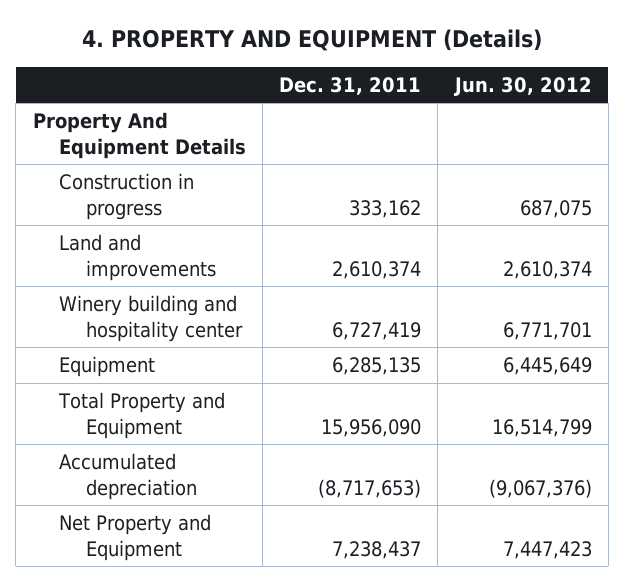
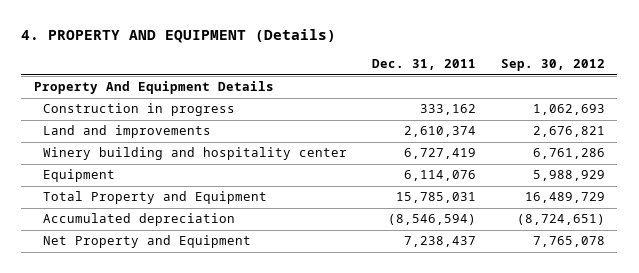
[453,76,592,96] Jun. 30, 2012 -> none
none -> [501,59,606,72] Sep. 30, 2012
[332,357,422,376] 6,285,135 -> [404,170,477,182] 6,114,076
[321,418,422,437] 15,956,090 -> [396,192,477,204] 15,785,031
[318,478,422,498] (8,717,653) -> [388,214,477,226] (8,546,594)

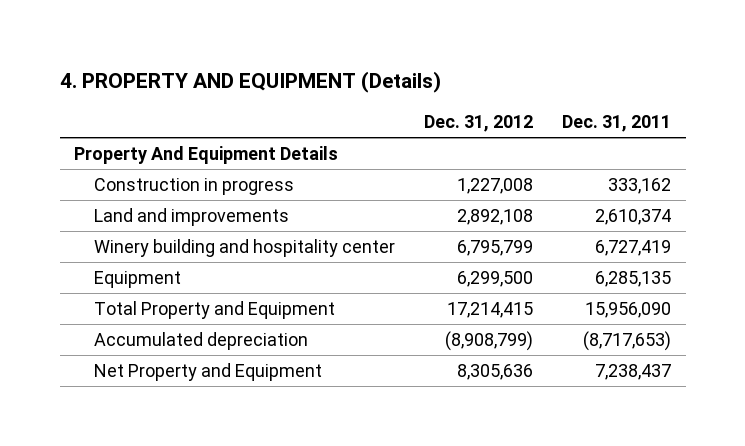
[501,59,606,72] Sep. 30, 2012 -> none
none -> [423,115,533,133] Dec. 31, 2012
[404,170,477,182] 6,114,076 -> [595,271,672,288] 6,285,135
[396,192,477,204] 15,785,031 -> [585,302,672,319] 15,956,090
[388,214,477,226] (8,546,594) -> [583,331,672,352] (8,717,653)

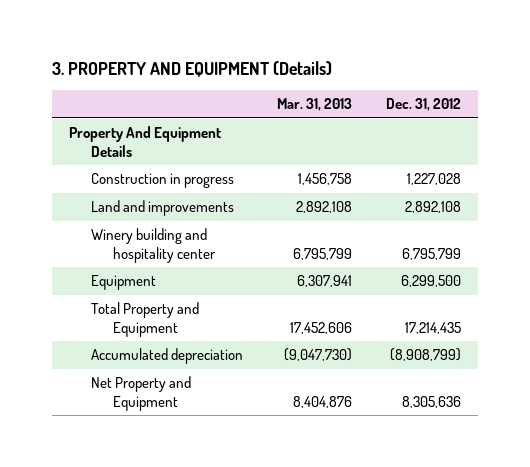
[59,70,441,93] 4. PROPERTY AND EQUIPMENT (Details) -> [51,61,332,78] 3. PROPERTY AND EQUIPMENT (Details)
[562,115,672,133] Dec. 31, 2011 -> none
none -> [277,98,353,112] Mar. 31, 2013
[456,178,533,195] 1,227,008 -> [407,173,462,186] 1,227,028
[446,302,533,319] 17,214,415 -> [405,322,462,335] 17,214,435

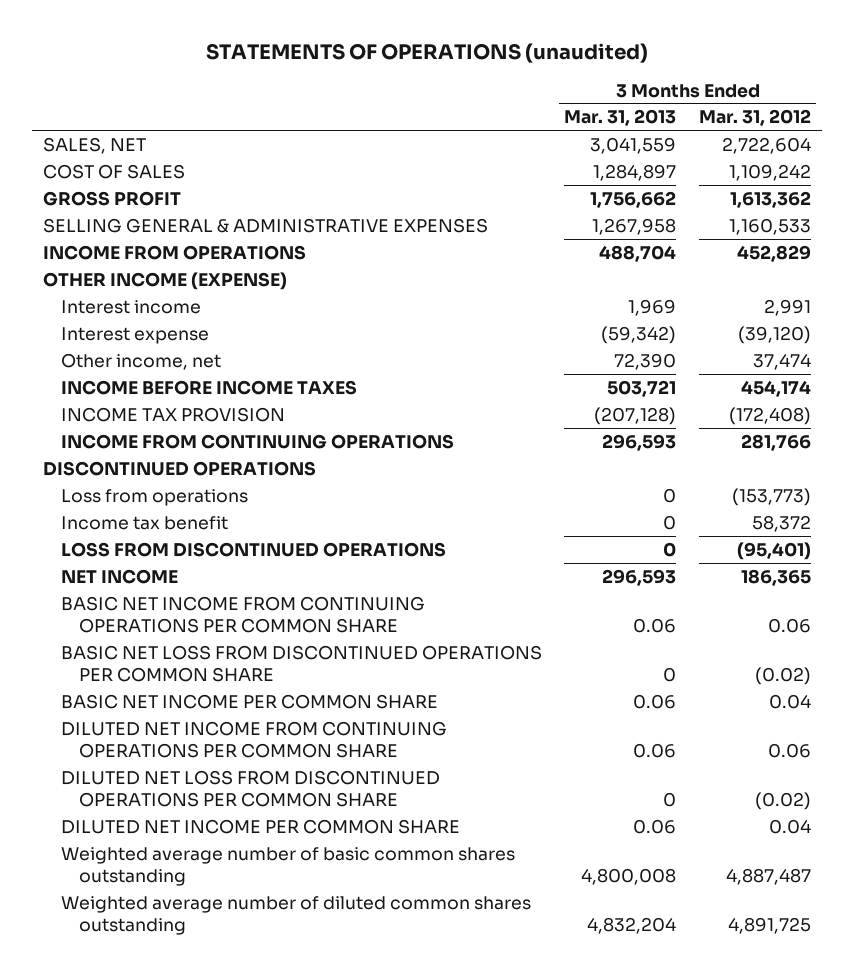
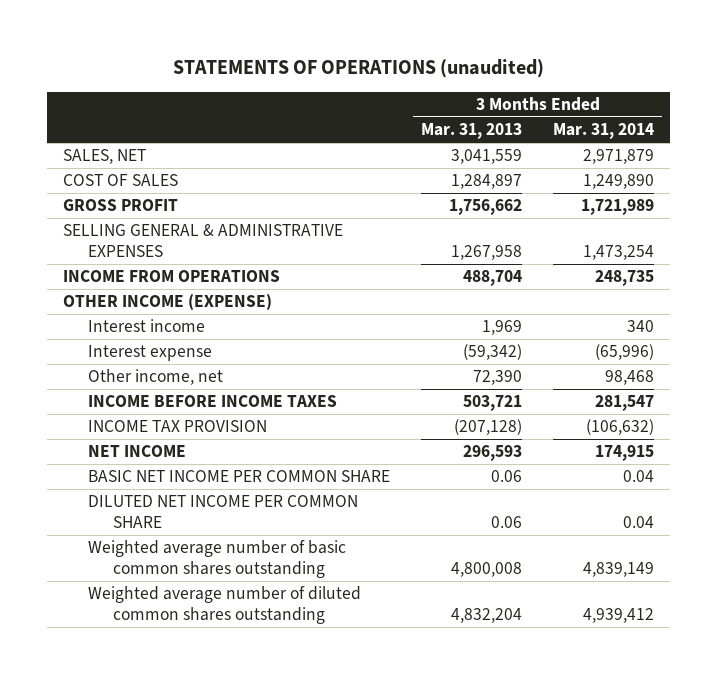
[698,109,811,127] Mar. 31, 2012 -> none
none -> [553,123,655,140] Mar. 31, 2014
[60,433,454,449] INCOME FROM CONTINUING OPERATIONS -> none
[43,460,317,476] DISCONTINUED OPERATIONS -> none
[60,488,248,506] Loss from operations -> none
[60,515,228,530] Income tax benefit -> none
[60,541,446,557] LOSS FROM DISCONTINUED OPERATIONS -> none
[60,595,425,634] BASIC NET INCOME FROM CONTINUING OPERATIONS PER COMMON SHARE -> none
[60,644,542,683] BASIC NET LOSS FROM DISCONTINUED OPERATIONS PER COMMON SHARE -> none
[60,720,447,759] DILUTED NET INCOME FROM CONTINUING OPERATIONS PER COMMON SHARE -> none
[60,769,440,808] DILUTED NET LOSS FROM DISCONTINUED OPERATIONS PER COMMON SHARE -> none

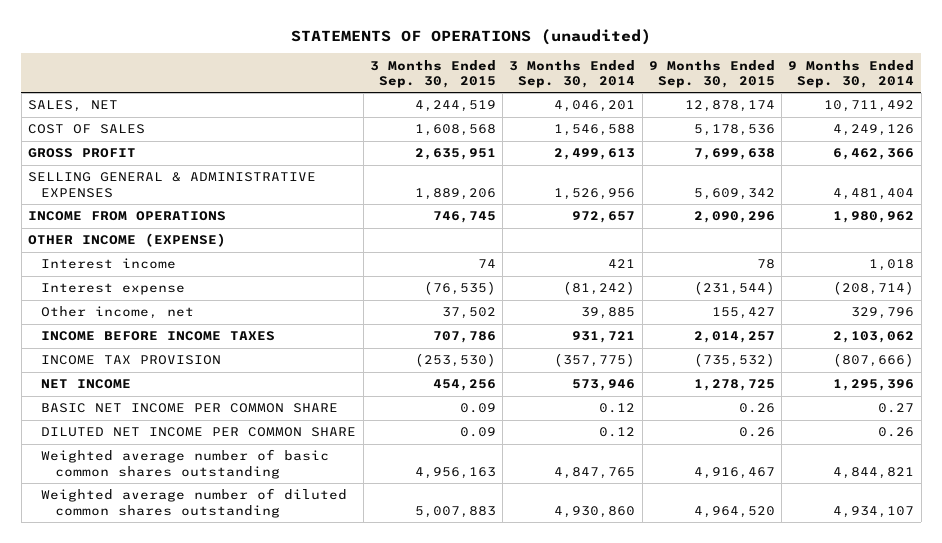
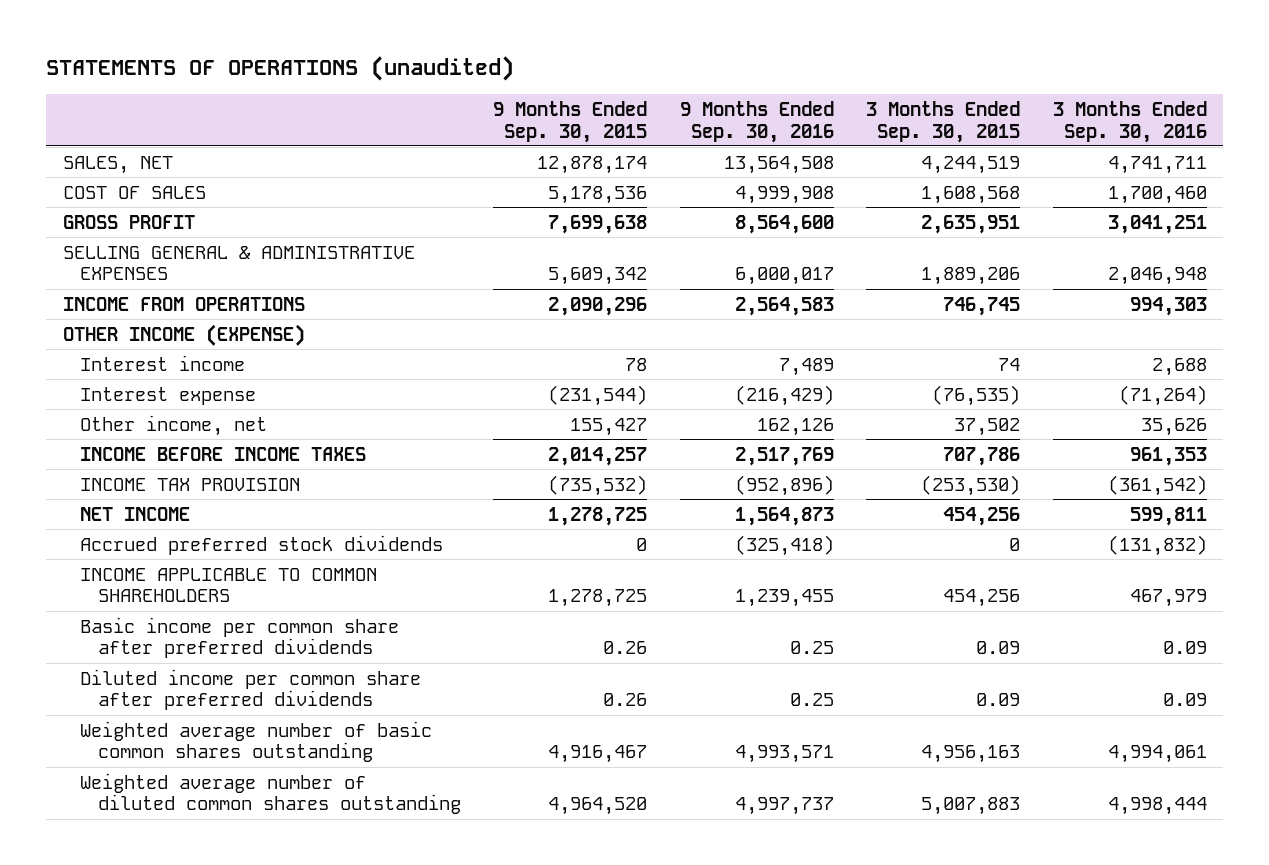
[509,59,636,88] 3 Months Ended Sep. 30, 2014 -> none
[788,59,915,88] 9 Months Ended Sep. 30, 2014 -> none
none -> [679,100,834,143] 9 Months Ended Sep. 30, 2016
none -> [1052,100,1207,143] 3 Months Ended Sep. 30, 2016
none -> [80,534,444,555] Accrued preferred stock dividends
none -> [80,567,378,603] INCOME APPLICABLE TO COMMON SHAREHOLDERS
[41,403,339,414] BASIC NET INCOME PER COMMON SHARE -> [80,616,400,659] Basic income per common share after preferred dividends
[41,427,357,438] DILUTED NET INCOME PER COMMON SHARE -> [80,668,422,711] Diluted income per common share after preferred dividends

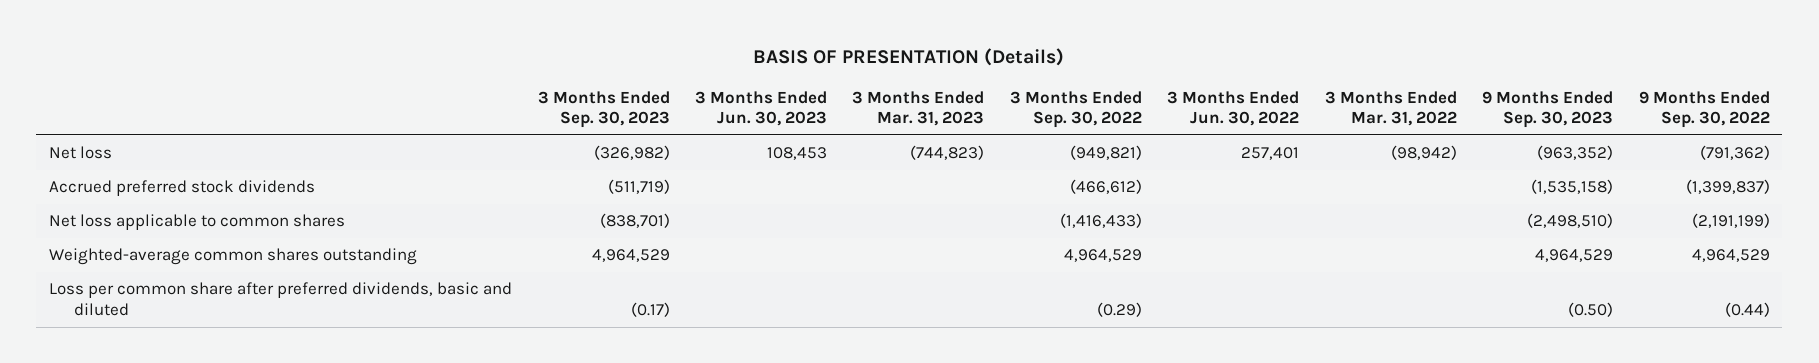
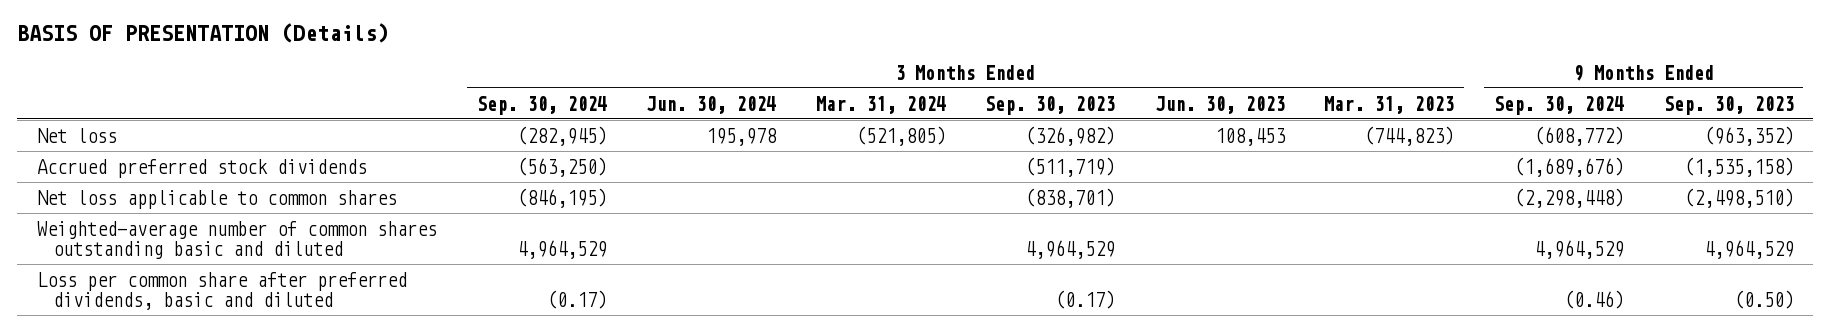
[1009,90,1142,129] 3 Months Ended Sep. 30, 2022 -> none
[1167,90,1300,127] 3 Months Ended Jun. 30, 2022 -> none
[1324,90,1457,127] 3 Months Ended Mar. 31, 2022 -> none
[1638,90,1770,129] 9 Months Ended Sep. 30, 2022 -> none
none -> [476,95,607,115] Sep. 30, 2024
none -> [646,95,777,114] Jun. 30, 2024
none -> [815,95,946,114] Mar. 31, 2024
none -> [1493,95,1624,115] Sep. 30, 2024
[49,248,418,266] Weighted-average common shares outstanding -> [36,220,437,259] Weighted-average number of common shares outstanding basic and diluted

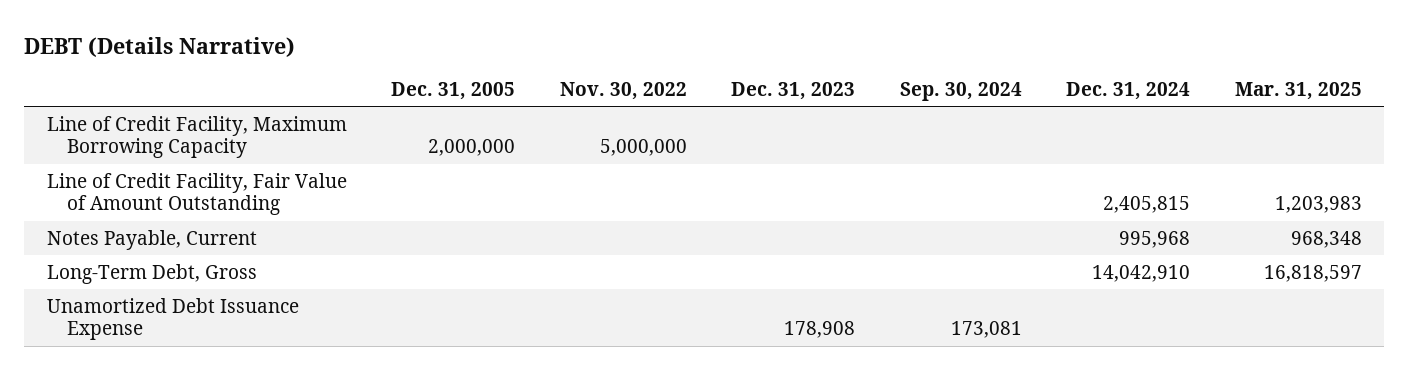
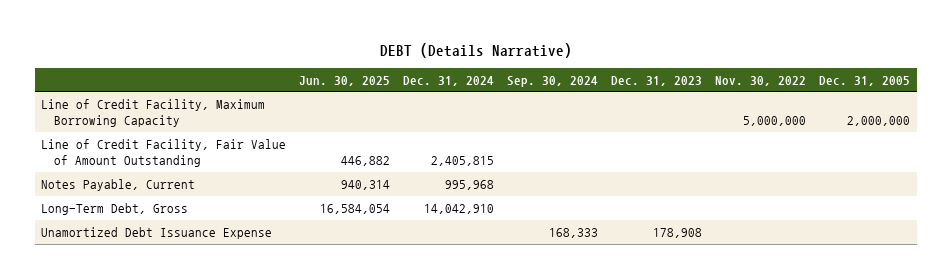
[1234,82,1362,101] Mar. 31, 2025 -> none
none -> [299,75,391,86] Jun. 30, 2025
[950,321,1022,339] 173,081 -> [549,228,599,239] 168,333

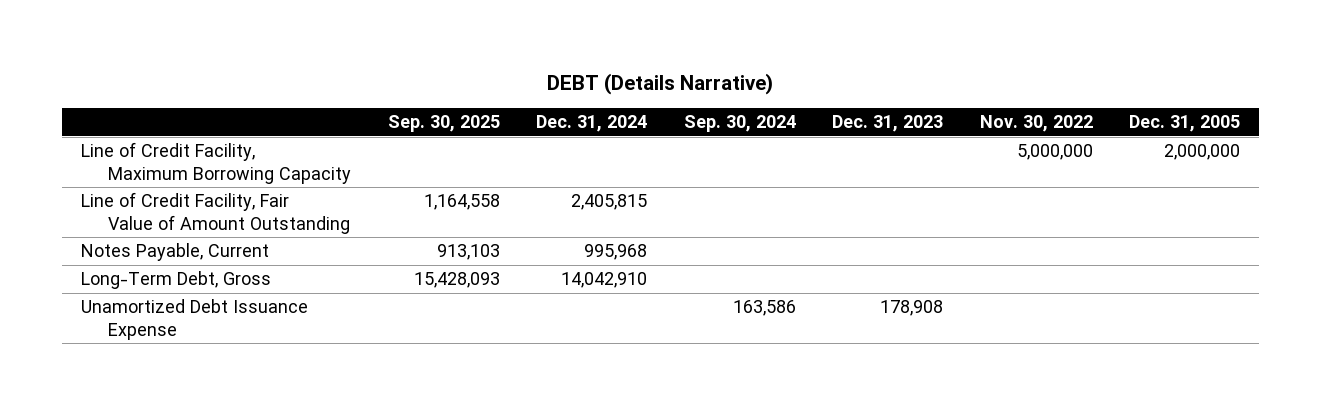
[299,75,391,86] Jun. 30, 2025 -> none
none -> [387,115,500,133] Sep. 30, 2025
[549,228,599,239] 168,333 -> [732,300,796,317] 163,586

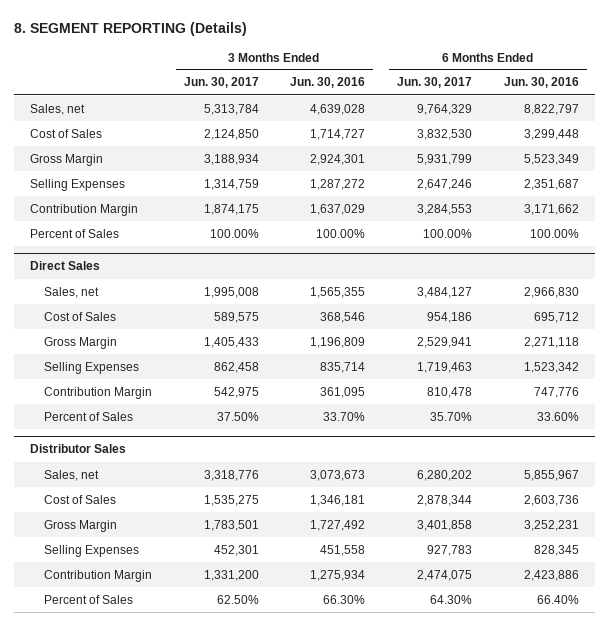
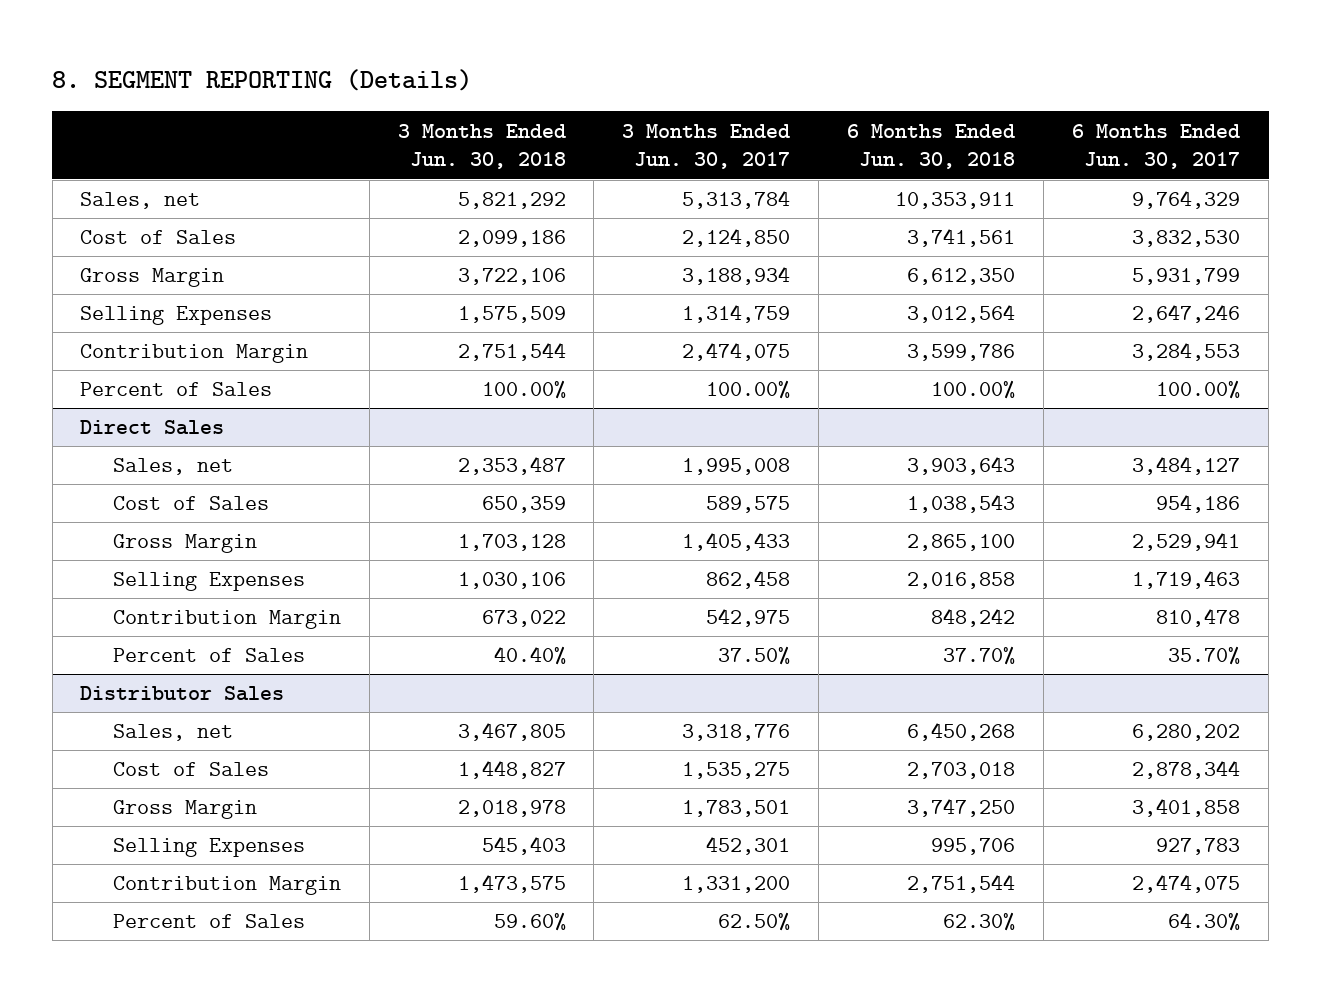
[290,77,366,89] Jun. 30, 2016 -> none
[503,77,579,89] Jun. 30, 2016 -> none
none -> [397,123,566,170] 3 Months Ended Jun. 30, 2018
none -> [847,123,1016,170] 6 Months Ended Jun. 30, 2018
[203,203,259,215] 1,874,175 -> [682,342,791,362] 2,474,075

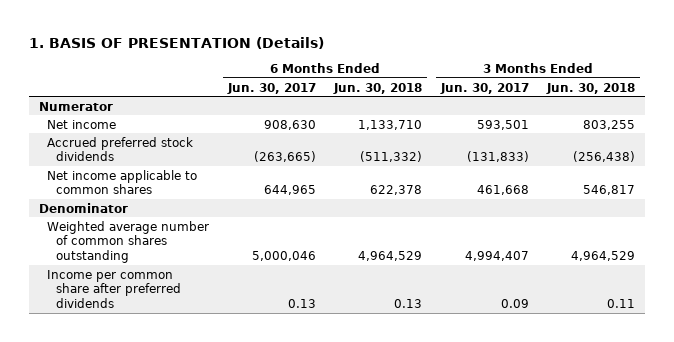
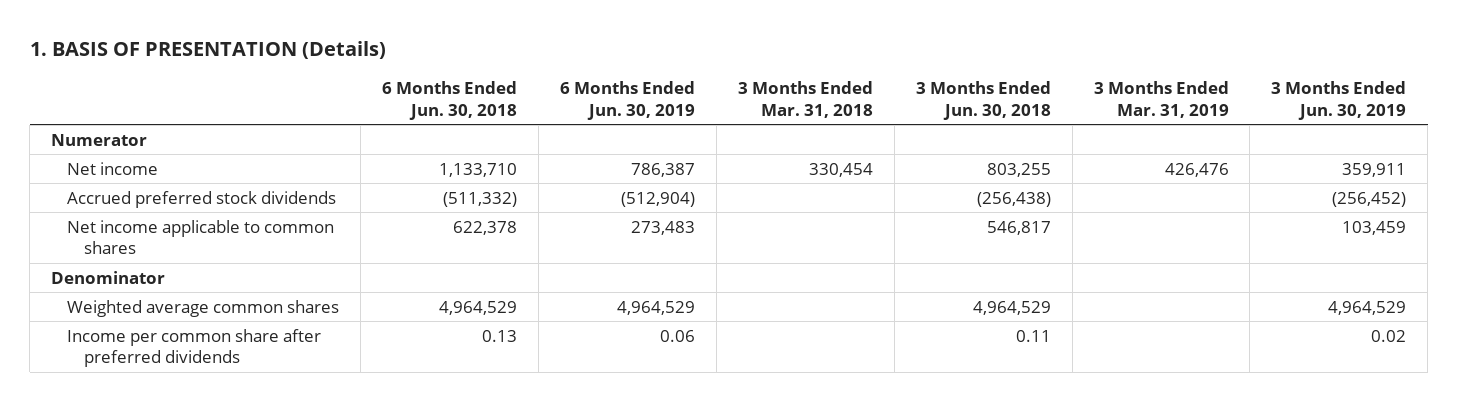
[226,82,316,94] Jun. 30, 2017 -> none
[439,82,529,94] Jun. 30, 2017 -> none
none -> [560,81,696,120] 6 Months Ended Jun. 30, 2019
none -> [737,81,873,118] 3 Months Ended Mar. 31, 2018
none -> [1093,81,1229,118] 3 Months Ended Mar. 31, 2019
none -> [1271,81,1407,120] 3 Months Ended Jun. 30, 2019
[47,220,210,264] Weighted average number of common shares outstanding -> [67,299,340,317] Weighted average common shares

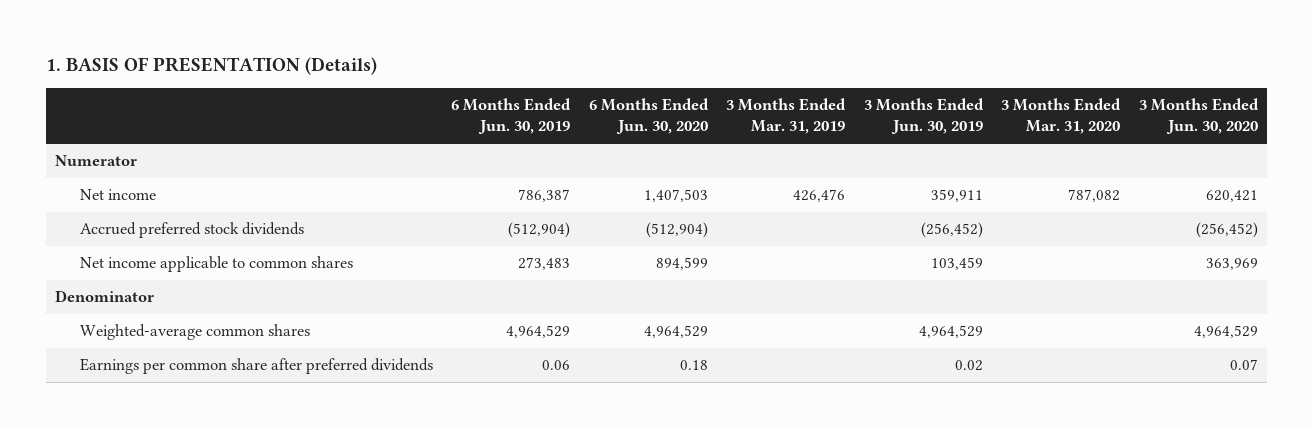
[382,81,518,120] 6 Months Ended Jun. 30, 2018 -> none
[737,81,873,118] 3 Months Ended Mar. 31, 2018 -> none
[915,81,1051,120] 3 Months Ended Jun. 30, 2018 -> none
none -> [588,98,709,135] 6 Months Ended Jun. 30, 2020
none -> [1001,98,1122,135] 3 Months Ended Mar. 31, 2020
none -> [1138,98,1259,135] 3 Months Ended Jun. 30, 2020
[67,299,340,317] Weighted average common shares -> [79,324,310,341] Weighted-average common shares
[67,328,322,368] Income per common share after preferred dividends -> [79,358,433,375] Earnings per common share after preferred dividends

